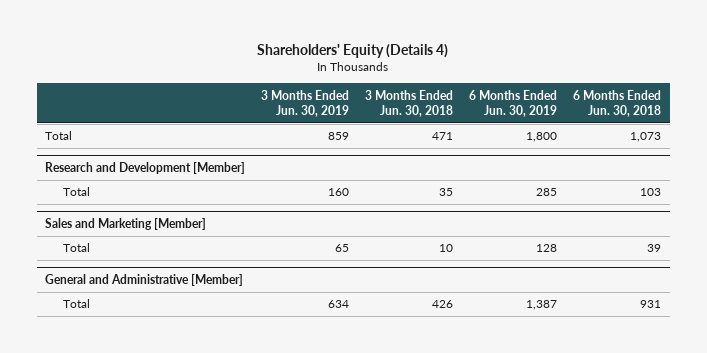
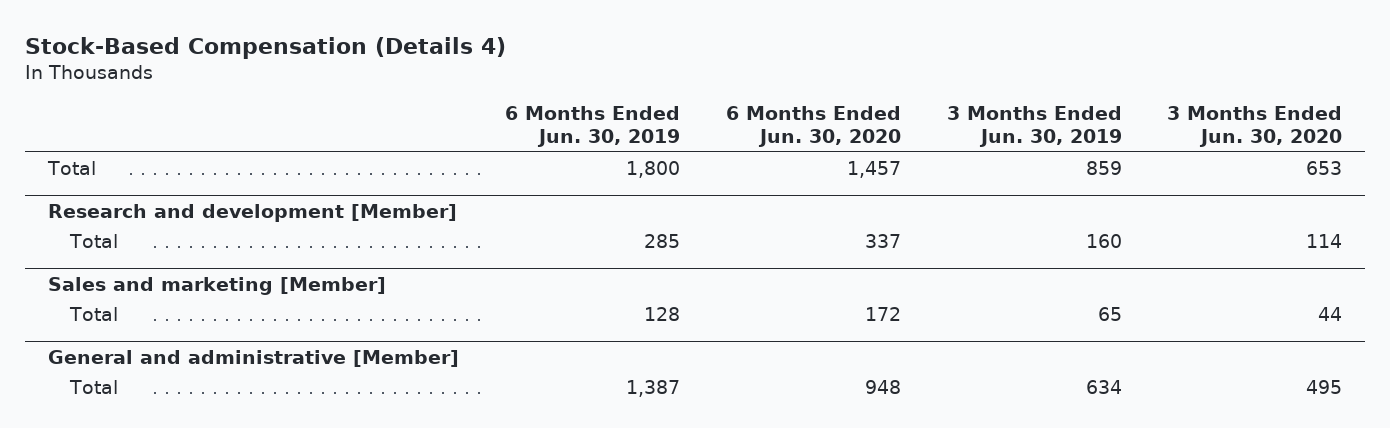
[257,44,449,59] Shareholders' Equity (Details 4) -> [25,37,507,60] Stock-Based Compensation (Details 4)
[365,89,454,117] 3 Months Ended Jun. 30, 2018 -> none
[573,89,662,117] 6 Months Ended Jun. 30, 2018 -> none
none -> [725,106,901,148] 6 Months Ended Jun. 30, 2020
none -> [1167,106,1343,148] 3 Months Ended Jun. 30, 2020
[45,161,246,174] Research and Development [Member] -> [48,203,458,222] Research and development [Member]
[45,217,207,230] Sales and Marketing [Member] -> [48,276,387,295] Sales and marketing [Member]
[45,273,244,286] General and Administrative [Member] -> [48,349,460,367] General and administrative [Member]

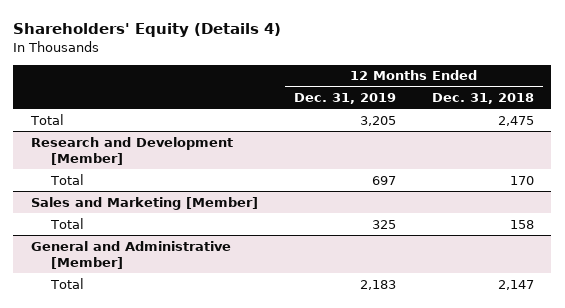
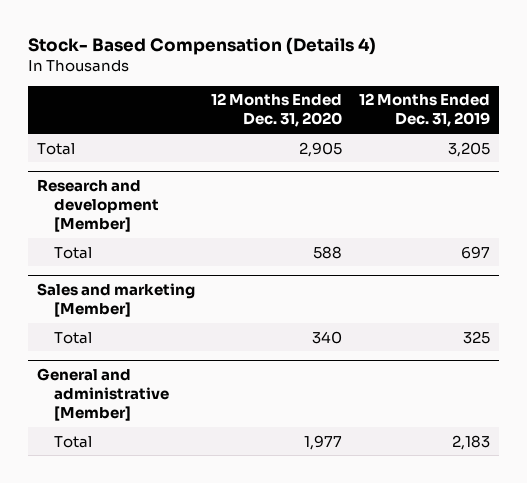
[13,22,282,37] Shareholders' Equity (Details 4) -> [28,37,377,56] Stock- Based Compensation (Details 4)
[431,93,534,105] Dec. 31, 2018 -> none
none -> [211,93,343,128] 12 Months Ended Dec. 31, 2020
[31,136,234,166] Research and Development [Member] -> [36,179,160,232] Research and development [Member]
[31,196,259,210] Sales and Marketing [Member] -> [36,283,195,317] Sales and marketing [Member]
[31,240,232,270] General and Administrative [Member] -> [36,368,170,421] General and administrative [Member]

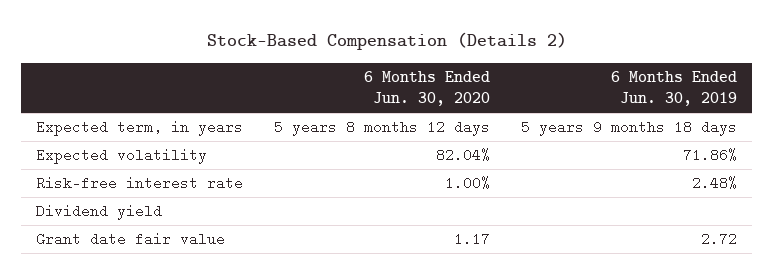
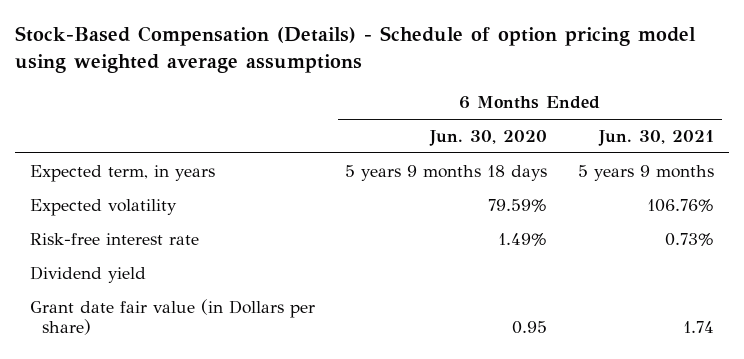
[206,32,567,51] Stock-Based Compensation (Details 2) -> [14,26,696,74] Stock-Based Compensation (Details) - Schedule of option pricing model using weighted average assumptions
[610,70,737,107] 6 Months Ended Jun. 30, 2019 -> none
none -> [598,129,715,146] Jun. 30, 2021
[274,120,491,137] 5 years 8 months 12 days -> [345,164,548,181] 5 years 9 months 18 days
[436,148,491,163] 82.04% -> [488,198,548,212] 79.59%
[445,176,491,191] 1.00% -> [498,232,548,246] 1.49%
[36,232,226,247] Grant date fair value -> [29,298,315,335] Grant date fair value (in Dollars per share)
[454,232,491,247] 1.17 -> [512,320,548,334] 0.95

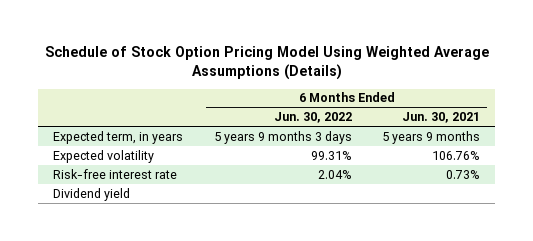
[14,26,696,74] Stock-Based Compensation (Details) - Schedule of option pricing model using weighted average assumptions -> [44,46,489,81] Schedule of Stock Option Pricing Model Using Weighted Average Assumptions (Details)
[429,129,548,146] Jun. 30, 2020 -> none
none -> [273,112,352,124] Jun. 30, 2022
[29,298,315,335] Grant date fair value (in Dollars per share) -> none

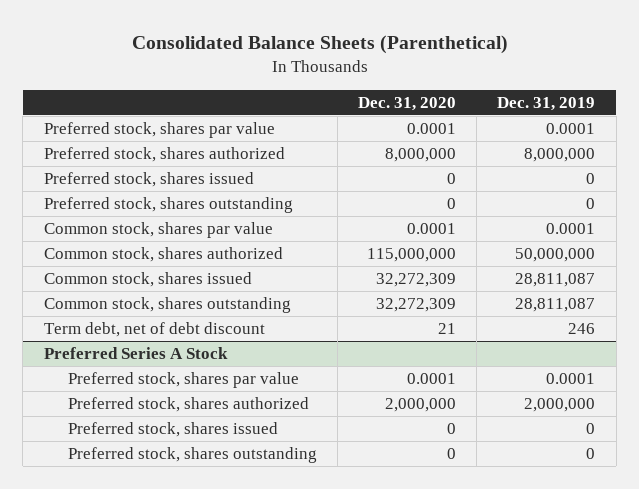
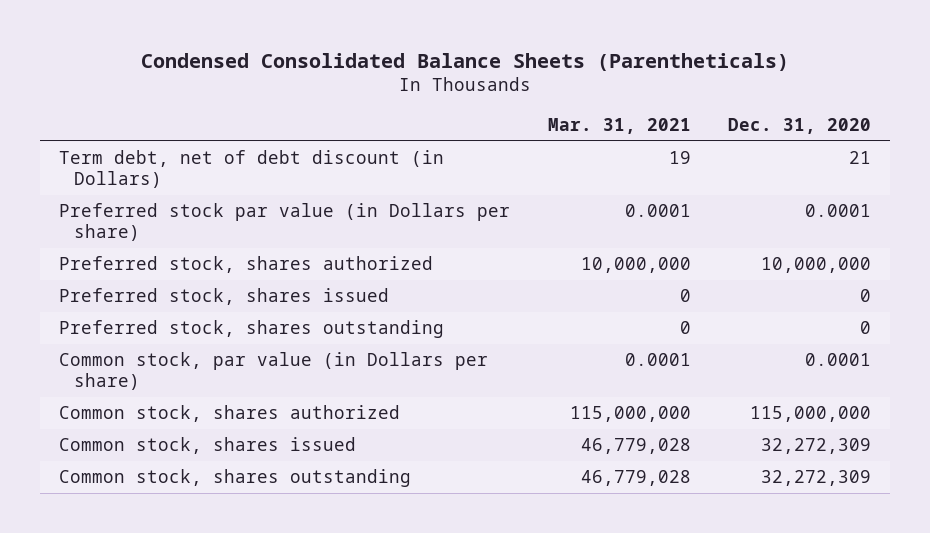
[131,35,508,55] Consolidated Balance Sheets (Parenthetical) -> [141,52,790,71] Condensed Consolidated Balance Sheets (Parentheticals)
[497,96,596,111] Dec. 31, 2019 -> none
none -> [547,117,691,134] Mar. 31, 2021
none -> [59,150,445,189] Term debt, net of debt discount (in Dollars)
[43,122,275,139] Preferred stock, shares par value -> [59,203,511,242] Preferred stock par value (in Dollars per share)
[385,148,457,163] 8,000,000 -> [761,257,872,274] 10,000,000
[43,222,273,239] Common stock, shares par value -> [59,352,489,391] Common stock, par value (in Dollars per share)
[43,322,265,338] Term debt, net of debt discount -> none
[43,347,228,360] Preferred Series A Stock -> none
[67,372,299,389] Preferred stock, shares par value -> none
[67,397,309,413] Preferred stock, shares authorized -> none
[67,422,278,438] Preferred stock, shares issued -> none
[67,447,317,464] Preferred stock, shares outstanding -> none

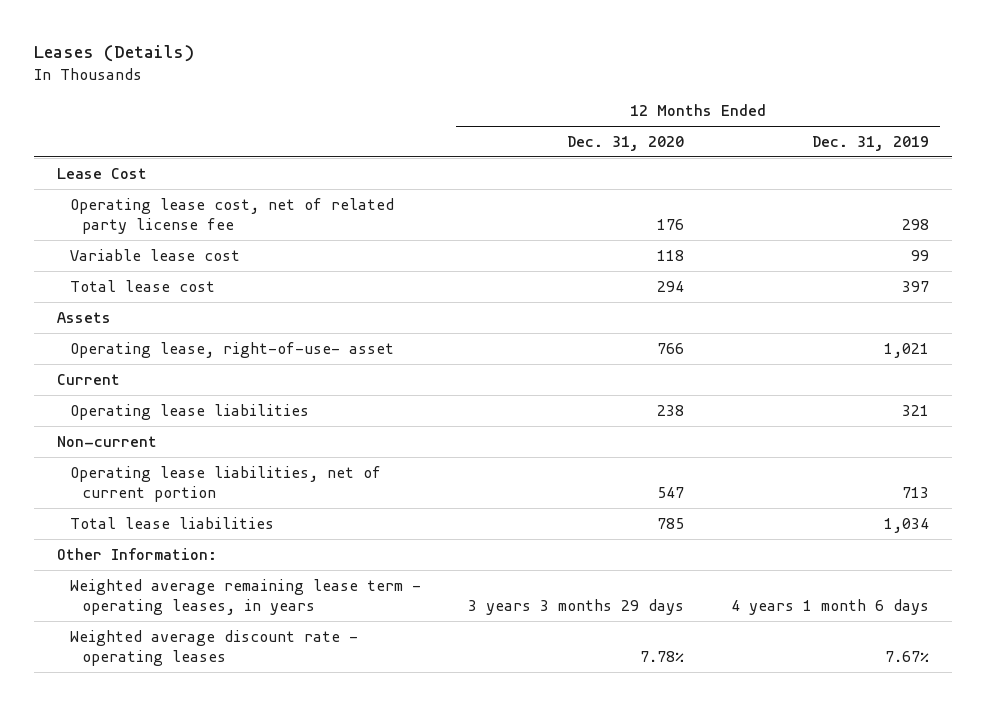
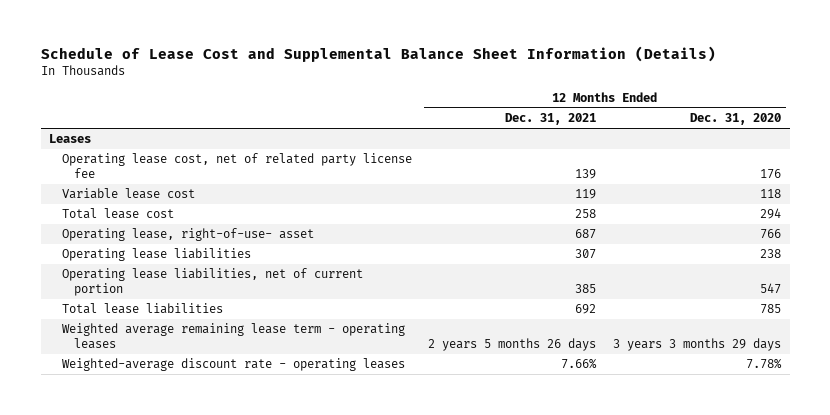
[33,45,194,63] Leases (Details) -> [40,46,716,63] Schedule of Lease Cost and Supplemental Balance Sheet Information (Details)
[811,135,929,151] Dec. 31, 2019 -> none
none -> [505,113,597,126] Dec. 31, 2021
[57,167,148,179] Lease Cost -> none
none -> [48,134,91,144] Leases
[57,311,112,323] Assets -> none
[57,373,121,385] Current -> none
[57,435,158,447] Non-current -> none
[57,547,218,560] Other Information: -> none
[69,578,421,616] Weighted average remaining lease term - operating leases, in years -> [61,323,405,350] Weighted average remaining lease term - operating leases
[69,629,358,667] Weighted average discount rate - operating leases -> [61,358,405,372] Weighted-average discount rate - operating leases

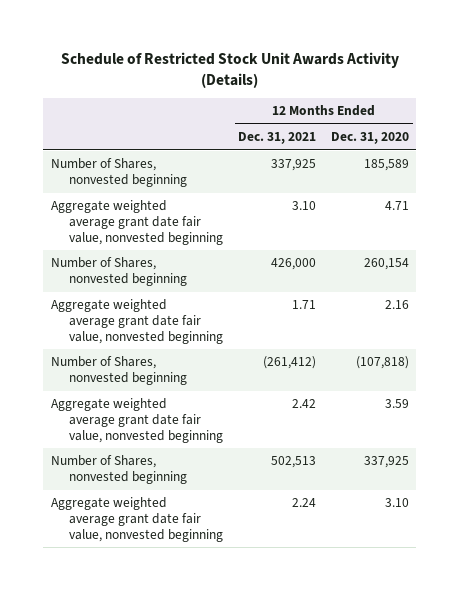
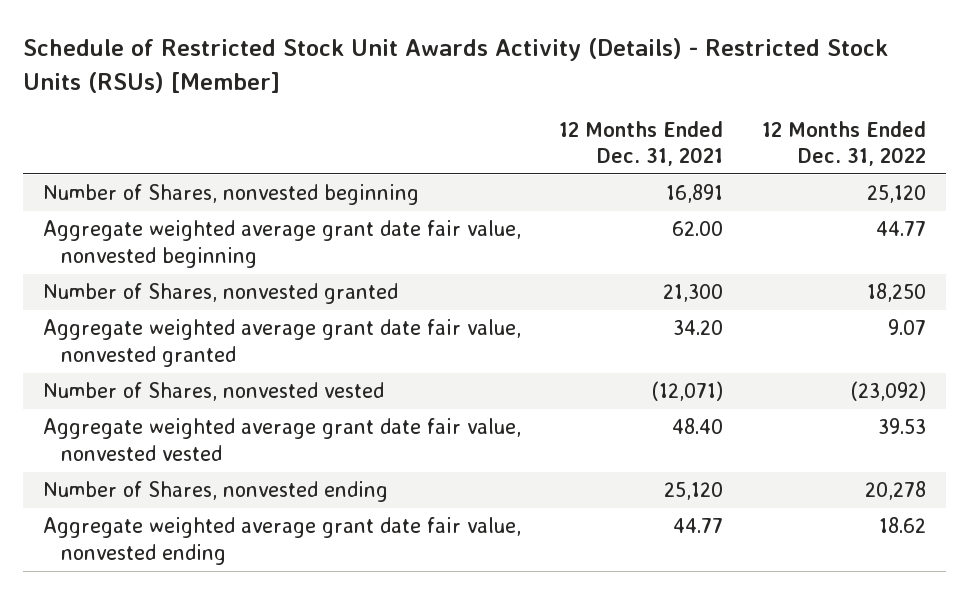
[60,51,399,88] Schedule of Restricted Stock Unit Awards Activity (Details) -> [23,38,889,93] Schedule of Restricted Stock Unit Awards Activity (Details) - Restricted Stock Units (RSUs) [Member]
[330,132,409,145] Dec. 31, 2020 -> none
none -> [762,120,927,166] 12 Months Ended Dec. 31, 2022
[271,159,317,172] 337,925 -> [666,184,724,204] 16,891
[292,201,317,211] 3.10 -> [672,221,724,237] 62.00
[50,257,188,287] Number of Shares, nonvested beginning -> [42,283,398,305] Number of Shares, nonvested granted
[271,258,317,271] 426,000 -> [663,284,724,303] 21,300
[50,299,224,344] Aggregate weighted average grant date fair value, nonvested beginning -> [42,319,521,367] Aggregate weighted average grant date fair value, nonvested granted
[292,300,317,310] 1.71 -> [673,320,724,336] 34.20
[50,356,188,386] Number of Shares, nonvested beginning -> [42,382,384,402] Number of Shares, nonvested vested
[263,356,317,370] (261,412) -> [652,381,724,402] (12,071)
[50,398,224,443] Aggregate weighted average grant date fair value, nonvested beginning -> [42,418,521,461] Aggregate weighted average grant date fair value, nonvested vested
[292,399,317,409] 2.42 -> [672,418,724,435] 48.40
[50,455,188,485] Number of Shares, nonvested beginning -> [42,481,388,503] Number of Shares, nonvested ending
[271,456,317,469] 502,513 -> [664,482,724,501] 25,120
[50,497,224,542] Aggregate weighted average grant date fair value, nonvested beginning -> [42,517,521,565] Aggregate weighted average grant date fair value, nonvested ending
[292,498,317,508] 2.24 -> [673,518,724,534] 44.77

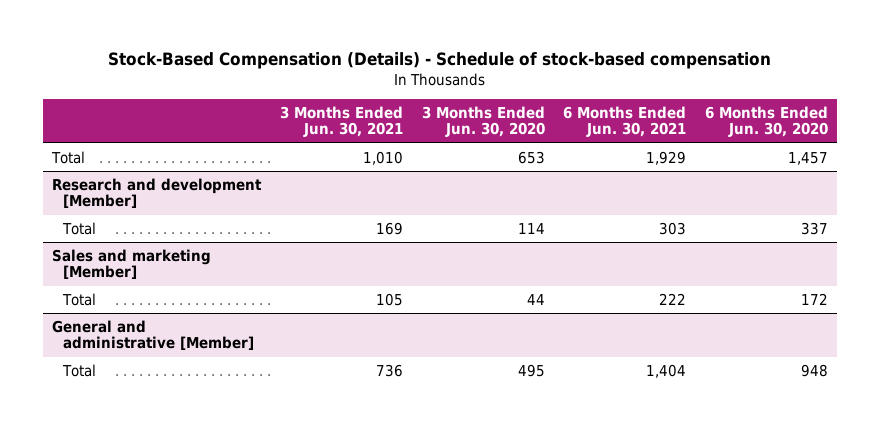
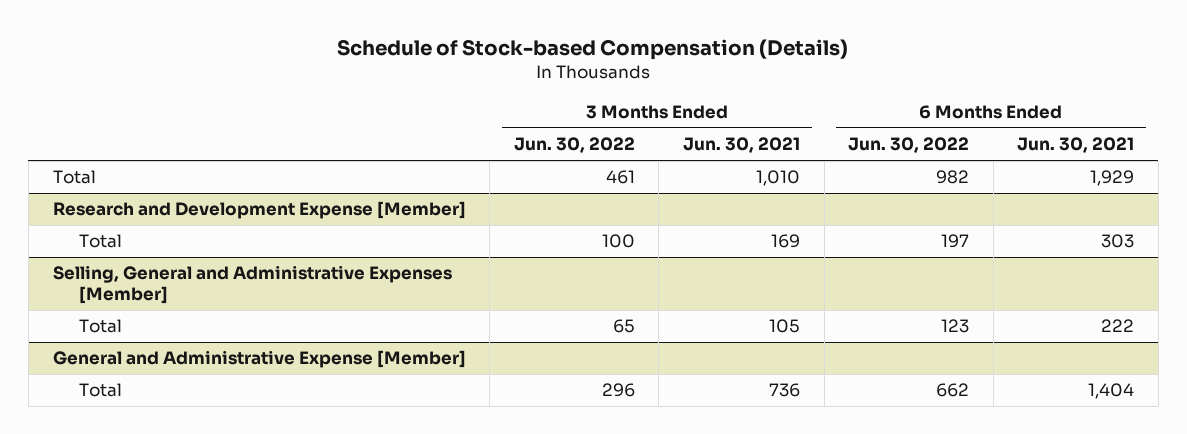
[108,52,772,70] Stock-Based Compensation (Details) - Schedule of stock-based compensation -> [337,39,849,61] Schedule of Stock-based Compensation (Details)
[421,105,545,138] 3 Months Ended Jun. 30, 2020 -> none
[704,105,828,138] 6 Months Ended Jun. 30, 2020 -> none
none -> [513,137,635,154] Jun. 30, 2022
none -> [848,137,970,154] Jun. 30, 2022
[52,177,263,209] Research and development [Member] -> [52,201,466,220] Research and Development Expense [Member]
[52,248,212,280] Sales and marketing [Member] -> [52,265,452,305] Selling, General and Administrative Expenses [Member]
[52,319,255,351] General and administrative [Member] -> [52,350,466,369] General and Administrative Expense [Member]

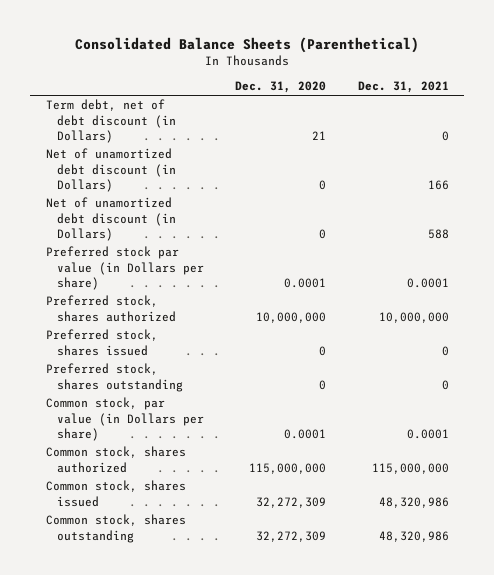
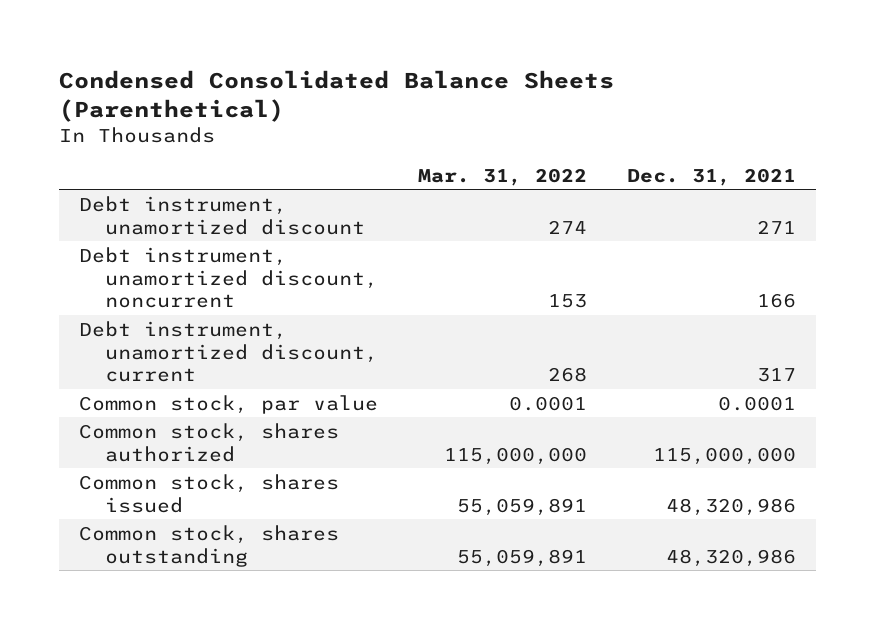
[75,36,420,53] Consolidated Balance Sheets (Parenthetical) -> [59,70,615,123] Condensed Consolidated Balance Sheets (Parenthetical)
[235,81,327,94] Dec. 31, 2020 -> none
none -> [418,167,588,186] Mar. 31, 2022
[45,246,205,291] Preferred stock par value (in Dollars per share) -> none
[45,295,177,322] Preferred stock, shares authorized -> none
[45,329,158,356] Preferred stock, shares issued -> none
[45,363,184,392] Preferred stock, shares outstanding -> none
[45,99,177,144] Term debt, net of debt discount (in Dollars) -> [79,195,365,235] Debt instrument, unamortized discount
[441,131,449,142] 0 -> [757,219,797,234] 271
[45,148,177,193] Net of unamortized debt discount (in Dollars) -> [79,246,378,309] Debt instrument, unamortized discount, noncurrent
[45,197,177,242] Net of unamortized debt discount (in Dollars) -> [79,320,378,383] Debt instrument, unamortized discount, current
[427,229,449,240] 588 -> [757,368,797,383] 317
[45,397,205,442] Common stock, par value (in Dollars per share) -> [79,394,379,414] Common stock, par value

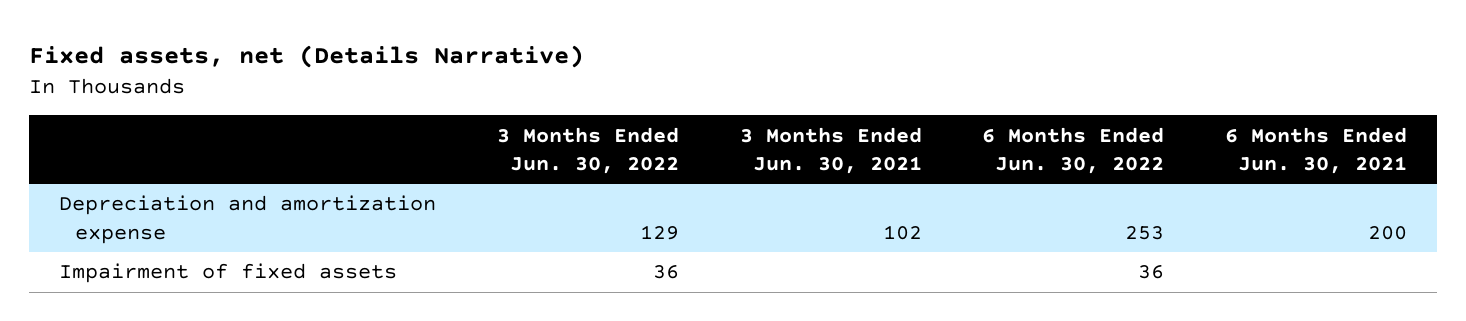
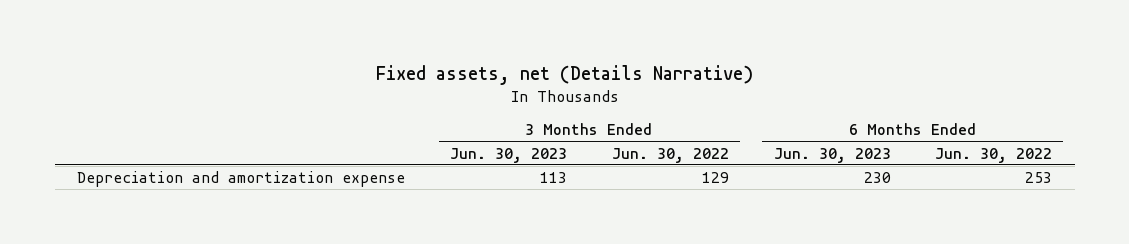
[739,126,922,175] 3 Months Ended Jun. 30, 2021 -> none
[1225,126,1408,175] 6 Months Ended Jun. 30, 2021 -> none
none -> [449,147,567,163] Jun. 30, 2023
none -> [773,147,891,163] Jun. 30, 2023
[59,263,398,284] Impairment of fixed assets -> none

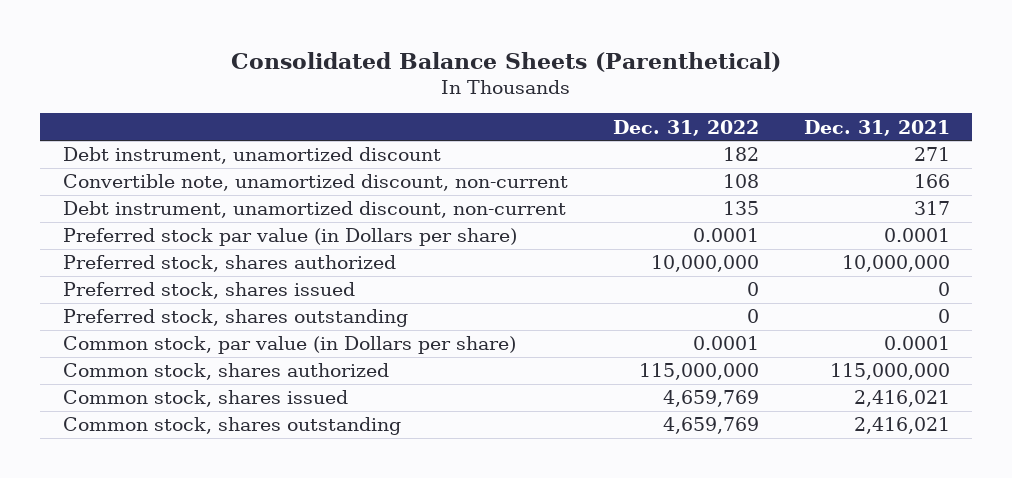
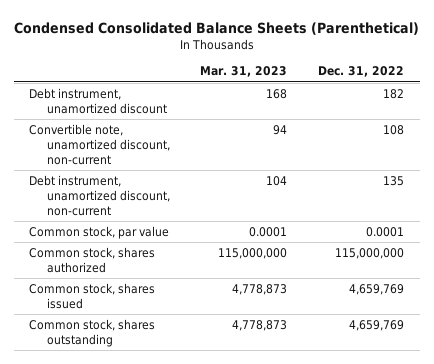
[231,52,782,73] Consolidated Balance Sheets (Parenthetical) -> [13,21,419,35] Condensed Consolidated Balance Sheets (Parenthetical)
[803,119,950,136] Dec. 31, 2021 -> none
none -> [200,66,288,78] Mar. 31, 2023
[62,228,517,247] Preferred stock par value (in Dollars per share) -> none
[62,255,396,273] Preferred stock, shares authorized -> none
[62,282,355,300] Preferred stock, shares issued -> none
[62,309,408,328] Preferred stock, shares outstanding -> none
[62,336,516,355] Common stock, par value (in Dollars per share) -> [29,225,170,239] Common stock, par value

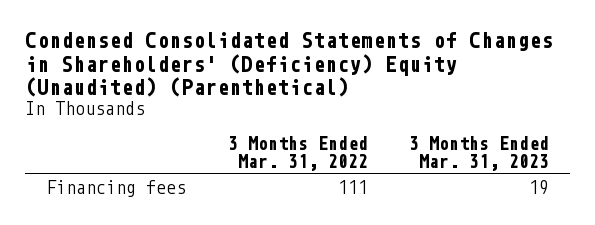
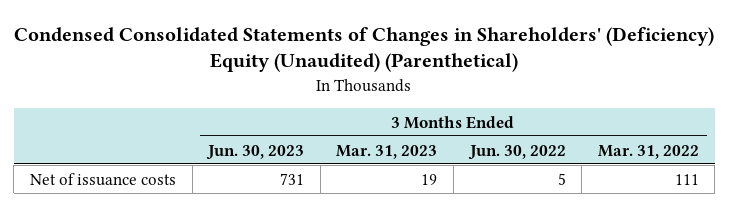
none -> [206,144,305,160] Jun. 30, 2023
none -> [467,144,566,160] Jun. 30, 2022
[45,180,186,198] Financing fees -> [30,172,177,186] Net of issuance costs

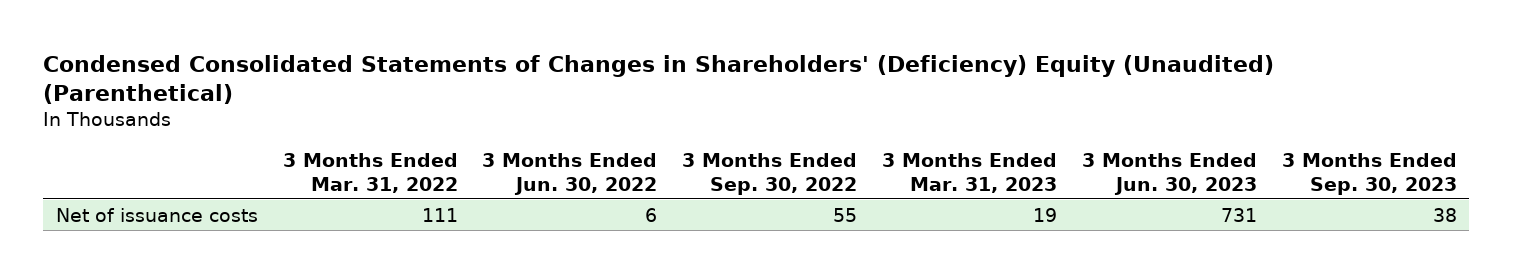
none -> [682,152,858,195] 3 Months Ended Sep. 30, 2022
none -> [1282,152,1458,195] 3 Months Ended Sep. 30, 2023
[557,172,566,185] 5 -> [645,207,658,222] 6

